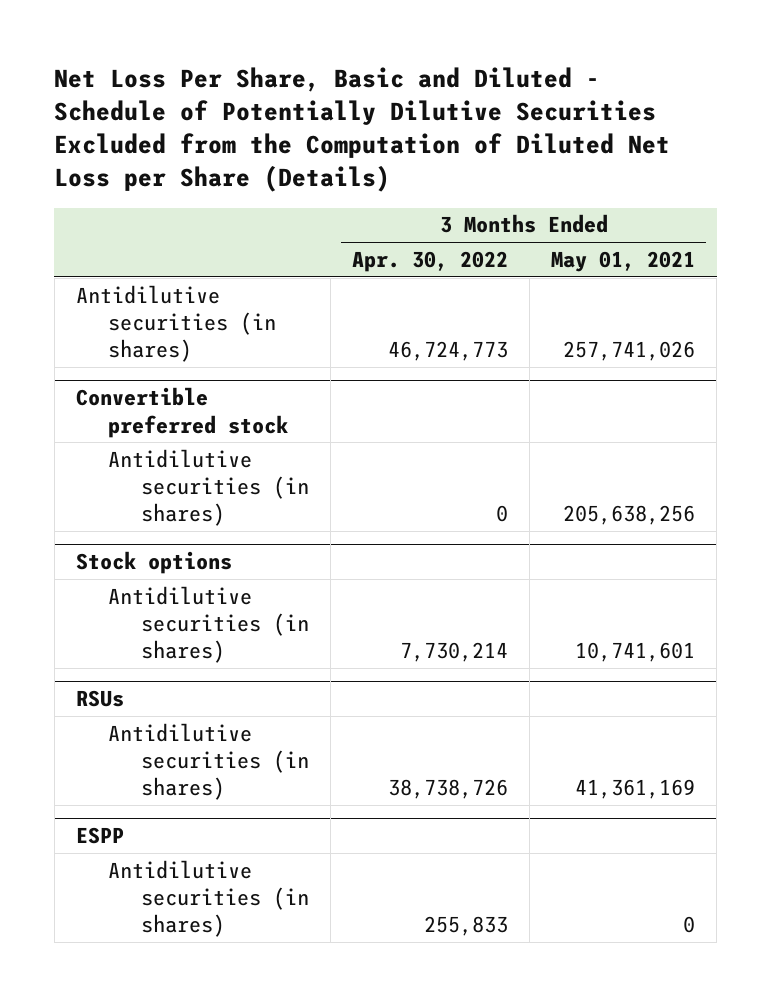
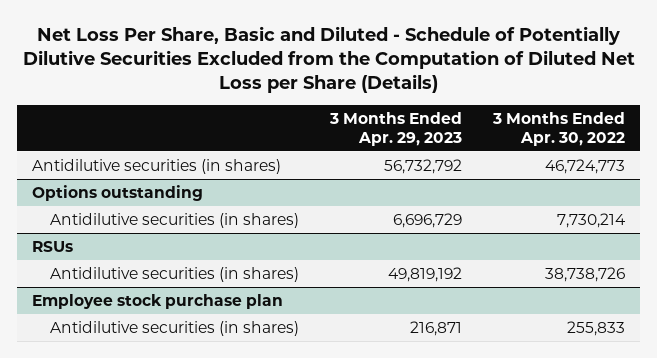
[551,250,696,272] May 01, 2021 -> none
none -> [329,111,463,146] 3 Months Ended Apr. 29, 2023
[75,387,289,438] Convertible preferred stock -> none
[108,448,309,527] Antidilutive securities (in shares) -> none
[75,551,232,575] Stock options -> [32,185,204,202] Options outstanding
[75,827,124,845] ESPP -> [32,294,284,310] Employee stock purchase plan

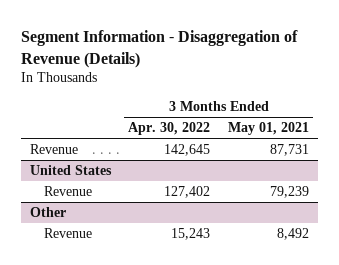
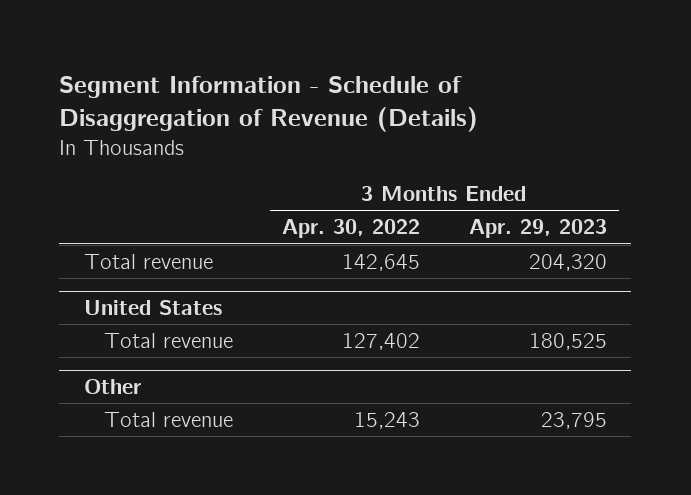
[21,30,299,68] Segment Information - Disaggregation of Revenue (Details) -> [59,75,479,133] Segment Information - Schedule of Disaggregation of Revenue (Details)
[227,122,309,136] May 01, 2021 -> none
none -> [468,219,607,239] Apr. 29, 2023
[29,144,78,155] Revenue -> [83,254,213,270] Total revenue
[43,186,92,197] Revenue -> [104,333,234,349] Total revenue
[43,228,92,239] Revenue -> [104,412,234,428] Total revenue

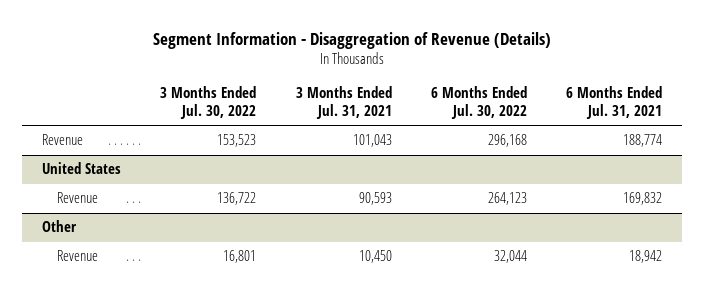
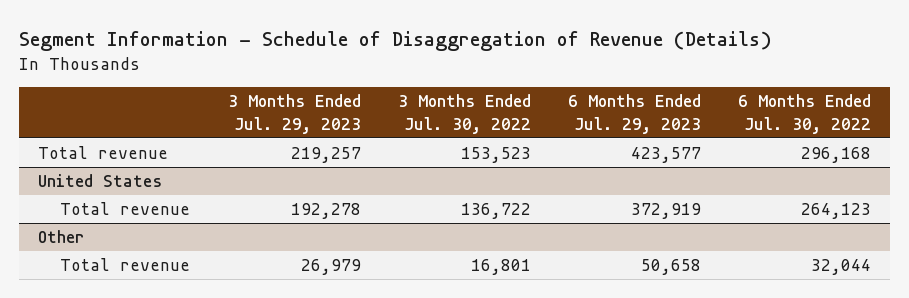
[153,31,552,49] Segment Information - Disaggregation of Revenue (Details) -> [19,31,773,52] Segment Information - Schedule of Disaggregation of Revenue (Details)
[295,86,392,119] 3 Months Ended Jul. 31, 2021 -> none
[566,86,663,119] 6 Months Ended Jul. 31, 2021 -> none
none -> [227,94,361,134] 3 Months Ended Jul. 29, 2023
none -> [568,94,702,134] 6 Months Ended Jul. 29, 2023
[42,134,84,146] Revenue -> [37,146,168,160] Total revenue
[56,192,98,204] Revenue -> [60,202,191,216] Total revenue
[56,250,98,262] Revenue -> [60,258,191,272] Total revenue

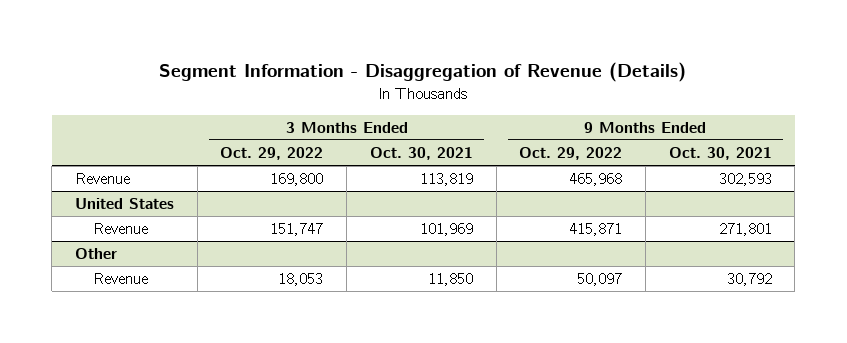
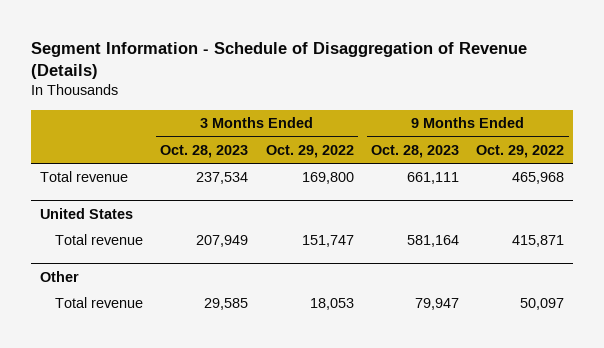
[159,61,687,82] Segment Information - Disaggregation of Revenue (Details) -> [31,41,528,79] Segment Information - Schedule of Disaggregation of Revenue (Details)
[369,147,473,161] Oct. 30, 2021 -> none
[668,147,772,161] Oct. 30, 2021 -> none
none -> [160,144,249,158] Oct. 28, 2023
none -> [371,144,460,158] Oct. 28, 2023
[74,173,130,185] Revenue -> [40,171,129,183] Total revenue
[93,223,149,235] Revenue -> [55,234,144,246] Total revenue
[93,273,149,285] Revenue -> [55,297,144,309] Total revenue

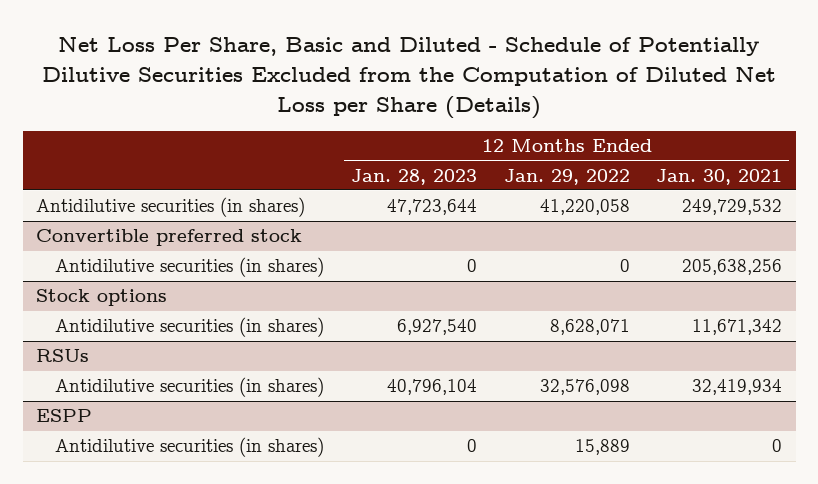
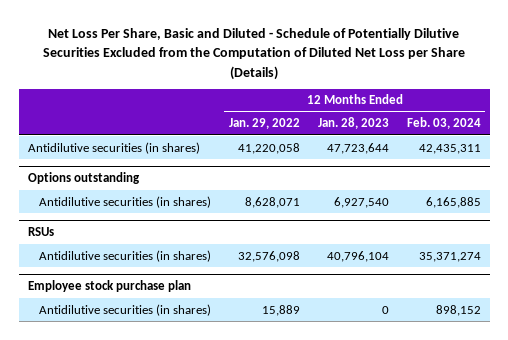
[656,168,783,185] Jan. 30, 2021 -> none
none -> [406,117,481,130] Feb. 03, 2024
[36,229,303,247] Convertible preferred stock -> none
[55,257,325,278] Antidilutive securities (in shares) -> none
[36,289,168,307] Stock options -> [27,172,140,185] Options outstanding
[36,409,93,423] ESPP -> [27,280,191,293] Employee stock purchase plan

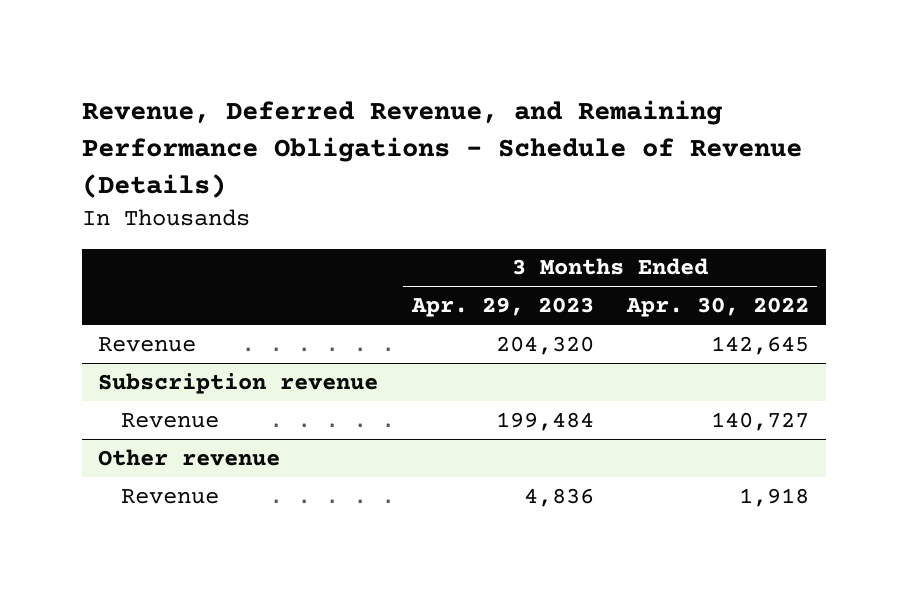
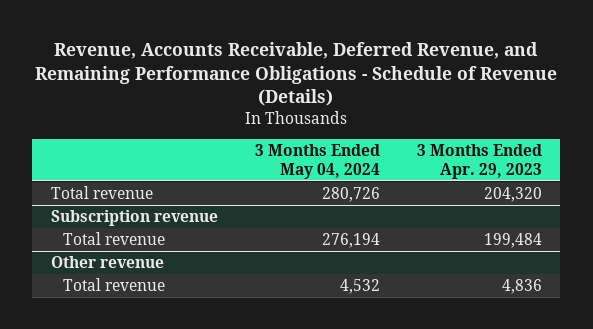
[81,99,802,198] Revenue, Deferred Revenue, and Remaining Performance Obligations - Schedule of Revenue (Details) -> [35,41,558,107] Revenue, Accounts Receivable, Deferred Revenue, and Remaining Performance Obligations - Schedule of Revenue (Details)
[626,297,810,318] Apr. 30, 2022 -> none
none -> [254,144,380,179] 3 Months Ended May 04, 2024
[98,336,197,352] Revenue -> [50,186,153,200] Total revenue
[121,412,220,428] Revenue -> [63,232,166,246] Total revenue
[121,488,220,504] Revenue -> [63,278,166,292] Total revenue

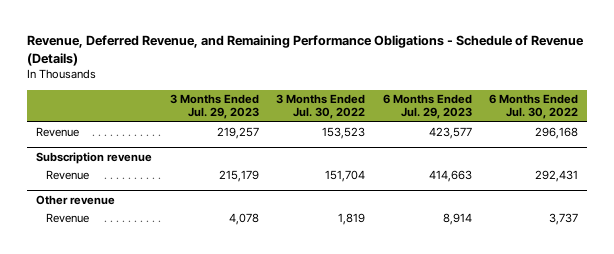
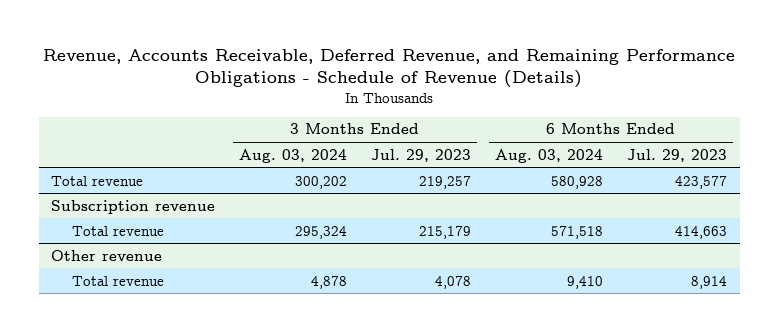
[27,35,585,67] Revenue, Deferred Revenue, and Remaining Performance Obligations - Schedule of Revenue (Details) -> [43,49,736,89] Revenue, Accounts Receivable, Deferred Revenue, and Remaining Performance Obligations - Schedule of Revenue (Details)
[276,94,366,120] 3 Months Ended Jul. 30, 2022 -> none
[489,94,579,120] 6 Months Ended Jul. 30, 2022 -> none
none -> [239,148,348,163] Aug. 03, 2024
none -> [495,148,604,163] Aug. 03, 2024
[36,127,80,138] Revenue -> [50,175,143,186] Total revenue
[45,170,89,181] Revenue -> [72,225,165,236] Total revenue
[45,213,89,224] Revenue -> [72,275,165,286] Total revenue

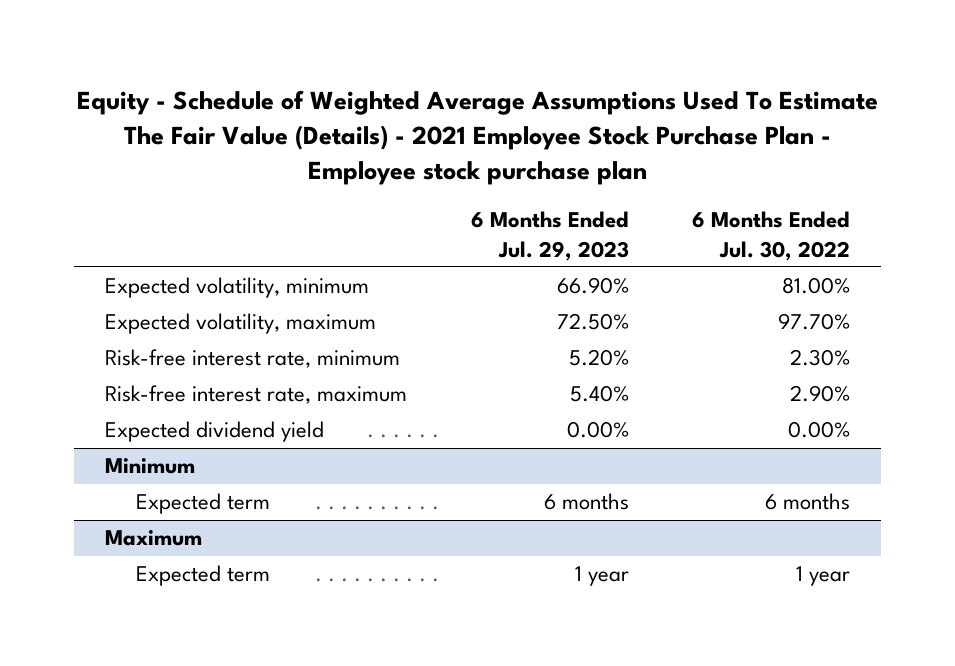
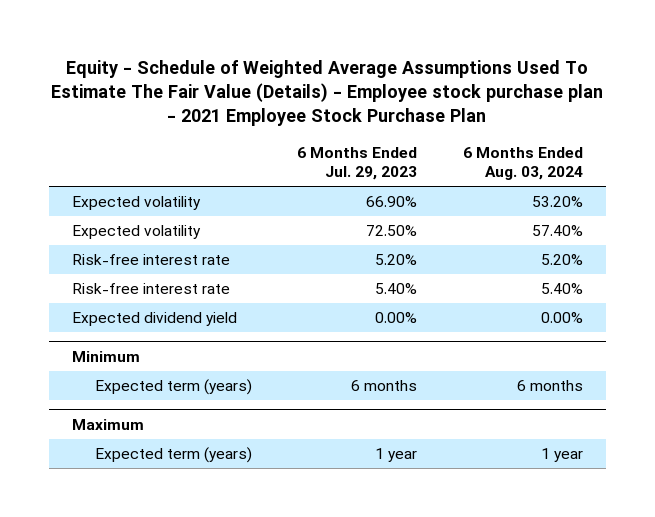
[76,89,878,186] Equity - Schedule of Weighted Average Assumptions Used To Estimate The Fair Value (Details) - 2021 Employee Stock Purchase Plan - Employee stock purchase plan -> [51,59,604,127] Equity - Schedule of Weighted Average Assumptions Used To Estimate The Fair Value (Details) - Employee stock purchase plan - 2021 Employee Stock Purchase Plan
[691,211,850,261] 6 Months Ended Jul. 30, 2022 -> none
none -> [462,146,583,181] 6 Months Ended Aug. 03, 2024
[105,277,370,299] Expected volatility, minimum -> [71,195,201,210] Expected volatility
[105,313,377,335] Expected volatility, maximum -> [71,224,201,239] Expected volatility
[105,349,401,369] Risk-free interest rate, minimum -> [71,253,230,265] Risk-free interest rate
[105,385,408,405] Risk-free interest rate, maximum -> [71,282,230,294] Risk-free interest rate
[135,493,270,515] Expected term -> [94,378,252,395] Expected term (years)
[135,565,270,587] Expected term -> [94,446,252,463] Expected term (years)

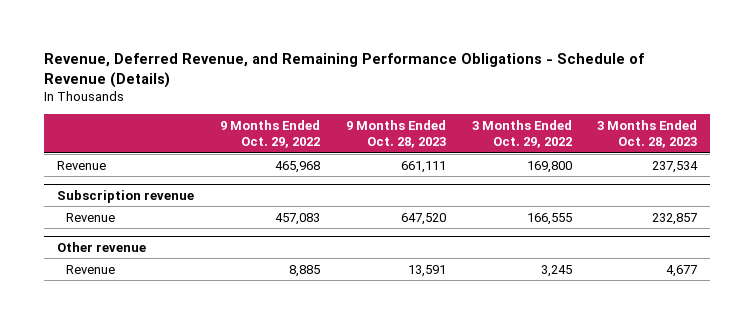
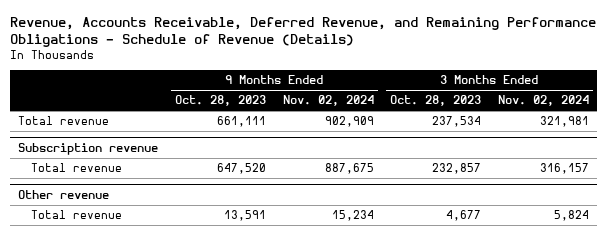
[44,53,645,89] Revenue, Deferred Revenue, and Remaining Performance Obligations - Schedule of Revenue (Details) -> [10,17,597,48] Revenue, Accounts Receivable, Deferred Revenue, and Remaining Performance Obligations - Schedule of Revenue (Details)
[220,119,321,149] 9 Months Ended Oct. 29, 2022 -> none
[471,119,572,149] 3 Months Ended Oct. 29, 2022 -> none
none -> [282,95,374,107] Nov. 02, 2024
none -> [497,95,589,107] Nov. 02, 2024
[57,160,107,170] Revenue -> [18,116,110,126] Total revenue
[66,212,116,222] Revenue -> [30,163,122,173] Total revenue
[66,264,116,274] Revenue -> [30,210,122,220] Total revenue

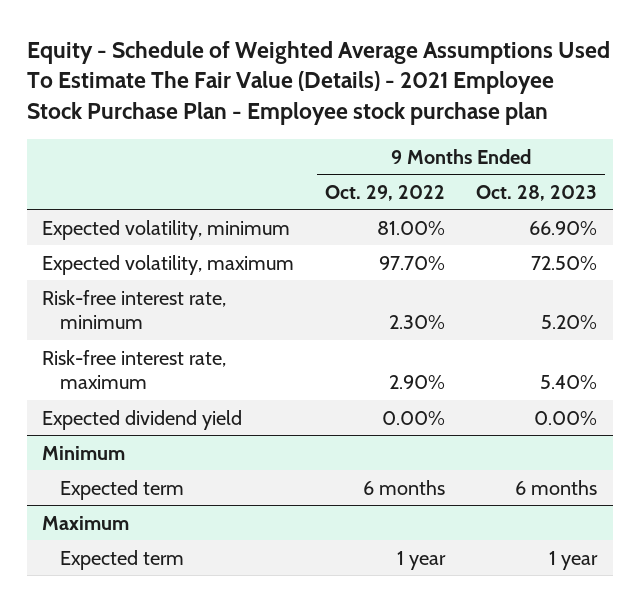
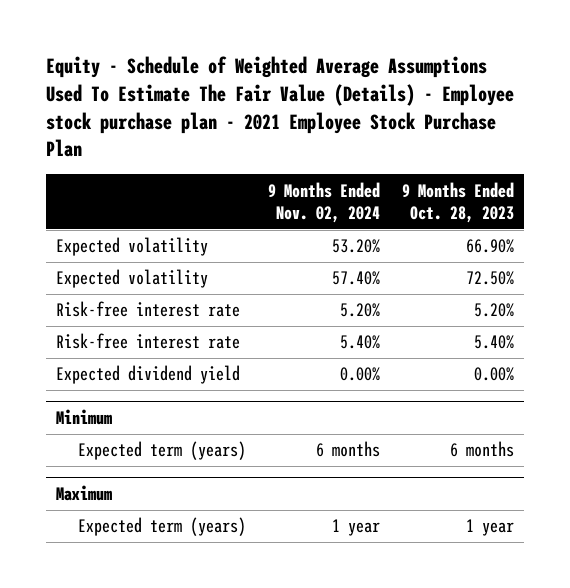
[26,40,610,126] Equity - Schedule of Weighted Average Assumptions Used To Estimate The Fair Value (Details) - 2021 Employee Stock Purchase Plan - Employee stock purchase plan -> [45,56,514,158] Equity - Schedule of Weighted Average Assumptions Used To Estimate The Fair Value (Details) - Employee stock purchase plan - 2021 Employee Stock Purchase Plan
[325,184,446,201] Oct. 29, 2022 -> none
none -> [267,181,380,223] 9 Months Ended Nov. 02, 2024
[42,219,291,240] Expected volatility, minimum -> [56,237,209,257] Expected volatility
[42,254,295,275] Expected volatility, maximum -> [56,269,209,289] Expected volatility
[42,289,227,330] Risk-free interest rate, minimum -> [56,301,241,318] Risk-free interest rate
[42,349,227,390] Risk-free interest rate, maximum -> [56,333,241,350] Risk-free interest rate
[59,479,184,500] Expected term -> [78,441,247,461] Expected term (years)
[59,549,184,570] Expected term -> [78,517,247,537] Expected term (years)

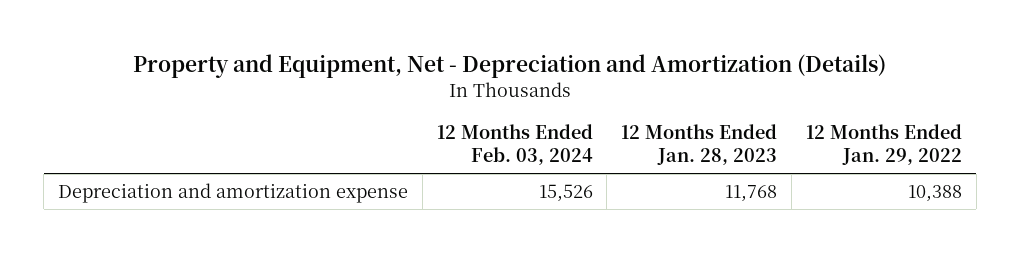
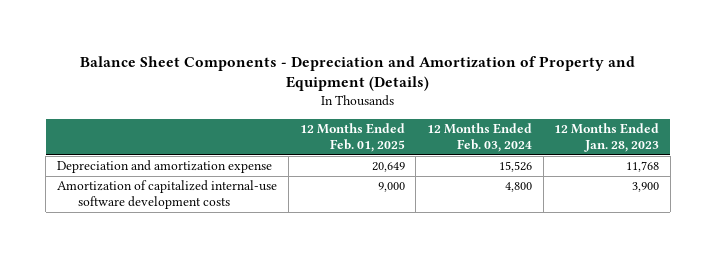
[132,53,886,78] Property and Equipment, Net - Depreciation and Amortization (Details) -> [80,55,636,92] Balance Sheet Components - Depreciation and Amortization of Property and Equipment (Details)
[805,123,962,166] 12 Months Ended Jan. 29, 2022 -> none
none -> [299,123,405,152] 12 Months Ended Feb. 01, 2025
none -> [57,180,278,210] Amortization of capitalized internal-use software development costs

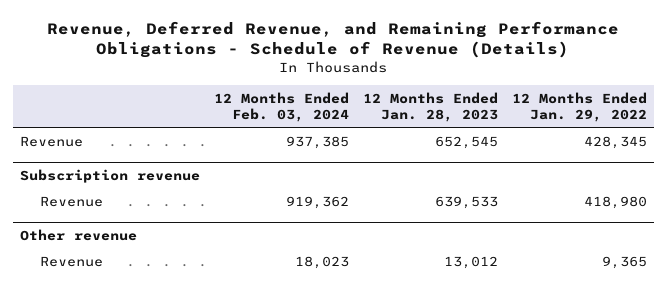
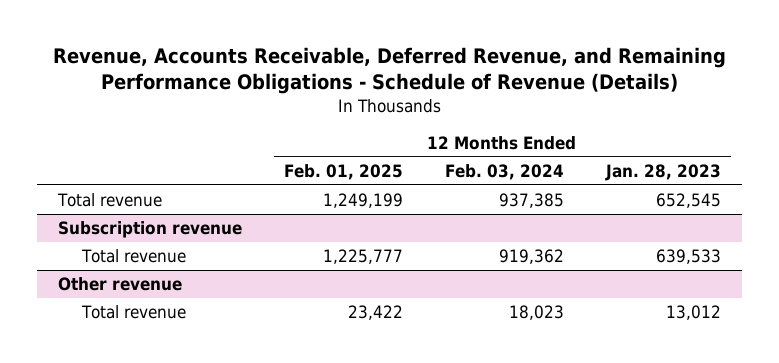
[47,20,620,59] Revenue, Deferred Revenue, and Remaining Performance Obligations - Schedule of Revenue (Details) -> [52,47,726,95] Revenue, Accounts Receivable, Deferred Revenue, and Remaining Performance Obligations - Schedule of Revenue (Details)
[511,91,647,123] 12 Months Ended Jan. 29, 2022 -> none
none -> [284,163,404,180] Feb. 01, 2025
[20,135,84,147] Revenue -> [57,193,163,208] Total revenue
[39,195,103,207] Revenue -> [81,249,187,264] Total revenue
[39,255,103,267] Revenue -> [81,305,187,320] Total revenue

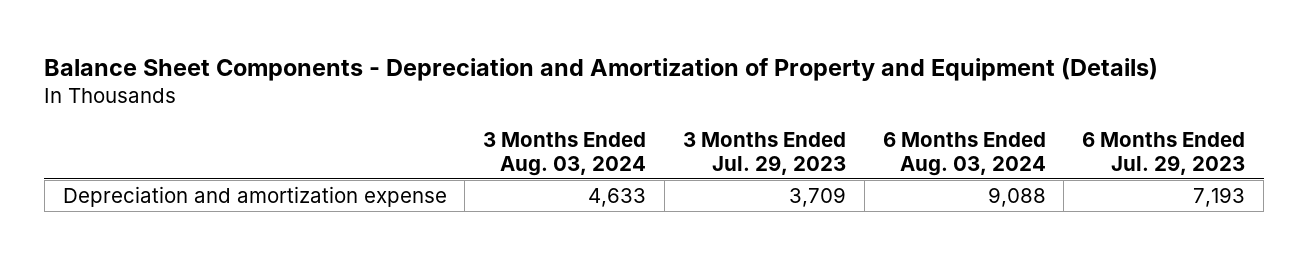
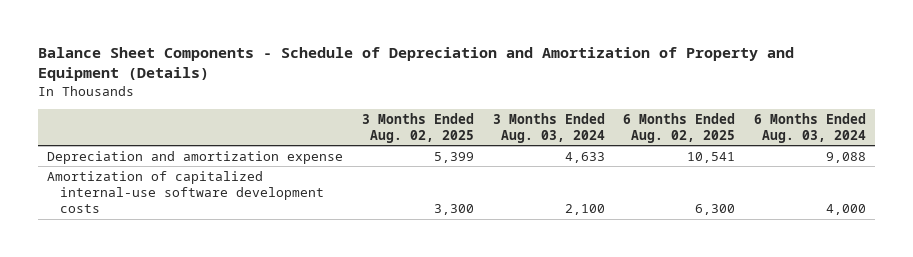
[44,57,1159,81] Balance Sheet Components - Depreciation and Amortization of Property and Equipment (Details) -> [37,46,794,82] Balance Sheet Components - Schedule of Depreciation and Amortization of Property and Equipment (Details)
[682,131,846,175] 3 Months Ended Jul. 29, 2023 -> none
[1082,131,1246,175] 6 Months Ended Jul. 29, 2023 -> none
none -> [361,112,474,143] 3 Months Ended Aug. 02, 2025
none -> [623,112,736,143] 6 Months Ended Aug. 02, 2025
none -> [47,170,324,214] Amortization of capitalized internal-use software development costs

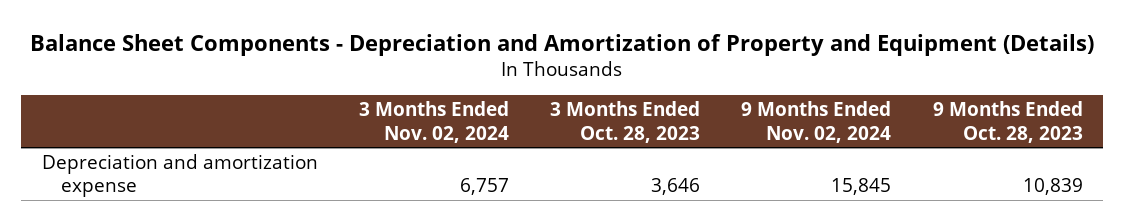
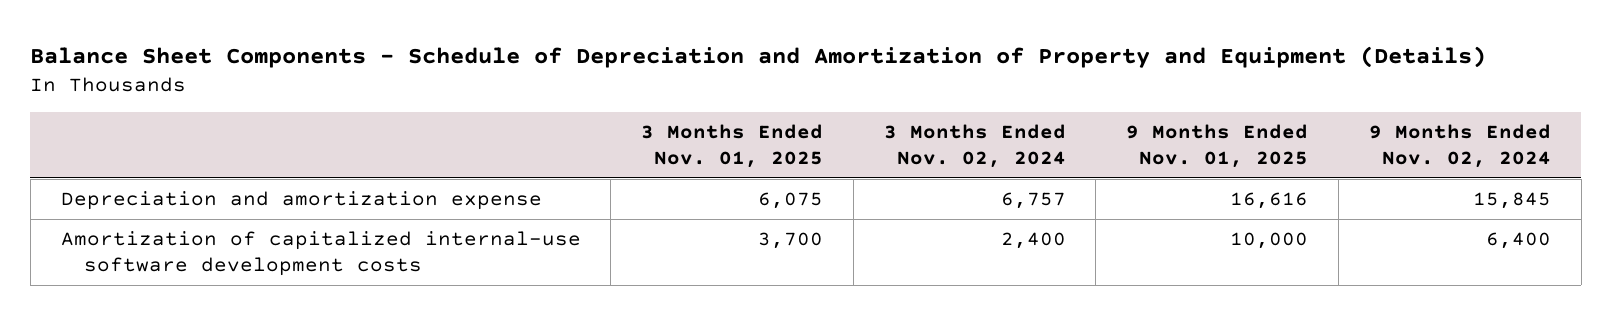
[30,33,1095,56] Balance Sheet Components - Depreciation and Amortization of Property and Equipment (Details) -> [30,45,1487,68] Balance Sheet Components - Schedule of Depreciation and Amortization of Property and Equipment (Details)
[550,100,701,143] 3 Months Ended Oct. 28, 2023 -> none
[932,100,1083,143] 9 Months Ended Oct. 28, 2023 -> none
none -> [641,124,824,168] 3 Months Ended Nov. 01, 2025
none -> [1126,124,1309,168] 9 Months Ended Nov. 01, 2025
none -> [60,231,581,276] Amortization of capitalized internal-use software development costs

